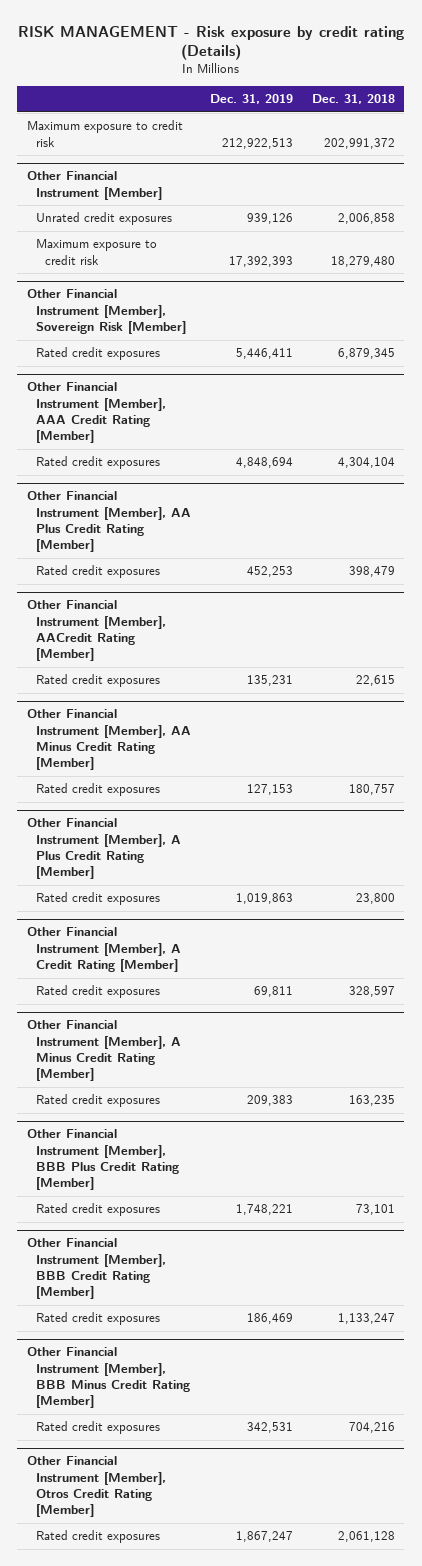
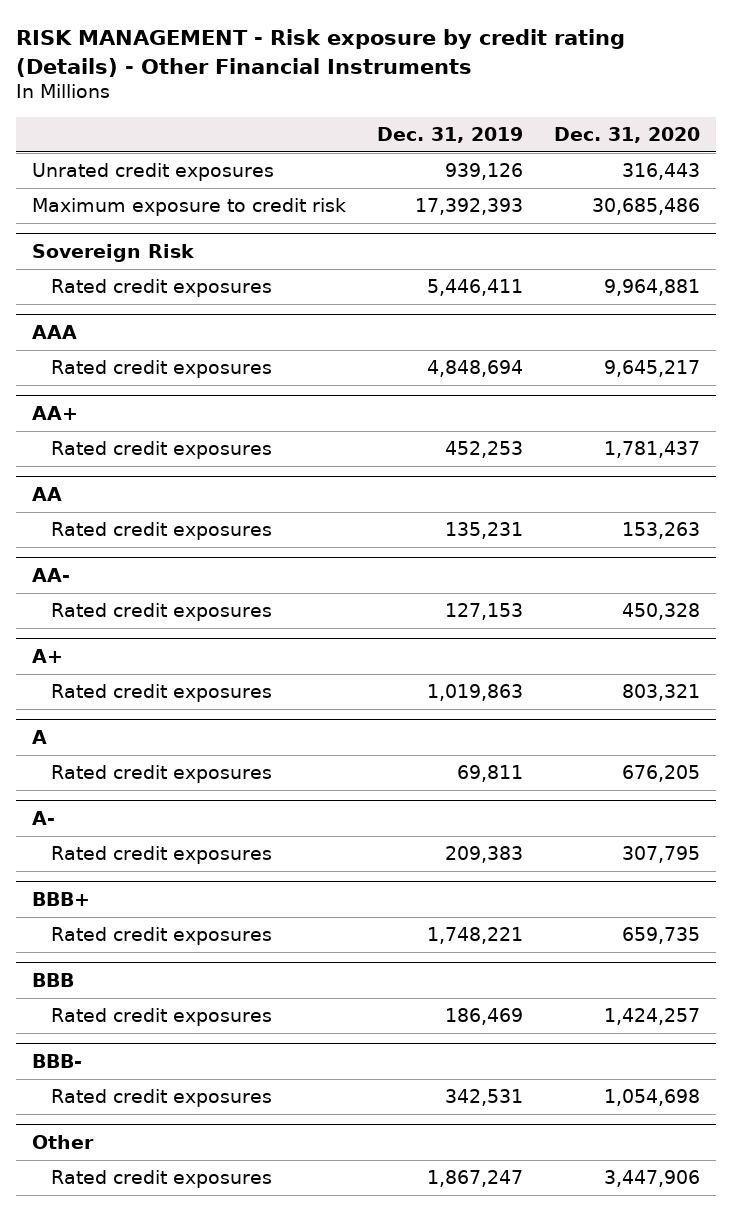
[17,25,404,61] RISK MANAGEMENT - Risk exposure by credit rating (Details) -> [16,28,626,77] RISK MANAGEMENT - Risk exposure by credit rating (Details) - Other Financial Instruments
[312,93,396,104] Dec. 31, 2018 -> none
none -> [554,126,701,143] Dec. 31, 2020
[26,120,183,147] Maximum exposure to credit risk -> none
[26,171,163,200] Other Financial Instrument [Member] -> none
[26,289,187,334] Other Financial Instrument [Member], Sovereign Risk [Member] -> none
none -> [32,243,195,262] Sovereign Risk
[26,382,167,444] Other Financial Instrument [Member], AAA Credit Rating [Member] -> none
none -> [32,324,78,339] AAA
[26,491,192,553] Other Financial Instrument [Member], AA Plus Credit Rating [Member] -> none
none -> [32,405,79,420] AA+
[26,600,167,662] Other Financial Instrument [Member], AACredit Rating [Member] -> none
none -> [32,486,63,501] AA
[26,709,192,771] Other Financial Instrument [Member], AA Minus Credit Rating [Member] -> none
none -> [32,567,71,582] AA-
[26,818,182,880] Other Financial Instrument [Member], A Plus Credit Rating [Member] -> none
none -> [32,648,64,663] A+
[26,927,182,972] Other Financial Instrument [Member], A Credit Rating [Member] -> none
none -> [32,729,48,744] A
[26,1020,182,1082] Other Financial Instrument [Member], A Minus Credit Rating [Member] -> none
none -> [32,810,56,825] A-
[26,1129,180,1191] Other Financial Instrument [Member], BBB Plus Credit Rating [Member] -> none
none -> [32,891,91,906] BBB+
[26,1238,167,1300] Other Financial Instrument [Member], BBB Credit Rating [Member] -> none
none -> [32,972,75,987] BBB
[26,1347,191,1409] Other Financial Instrument [Member], BBB Minus Credit Rating [Member] -> none
none -> [32,1053,83,1068] BBB-
[26,1456,167,1518] Other Financial Instrument [Member], Otros Credit Rating [Member] -> none
none -> [32,1134,95,1149] Other

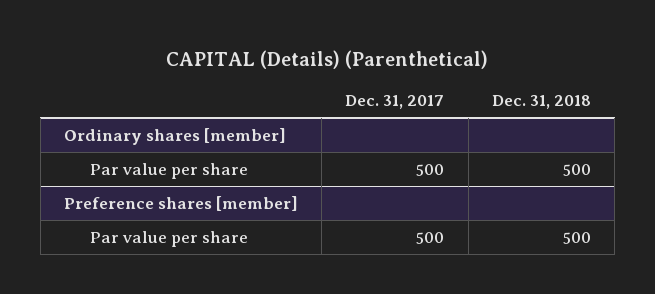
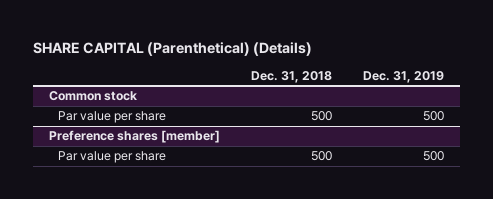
[166,50,489,70] CAPITAL (Details) (Parenthetical) -> [33,41,313,56] SHARE CAPITAL (Parenthetical) (Details)
[345,95,445,110] Dec. 31, 2017 -> none
none -> [363,70,445,83] Dec. 31, 2019
[63,127,286,145] Ordinary shares [member] -> [48,91,137,102] Common stock

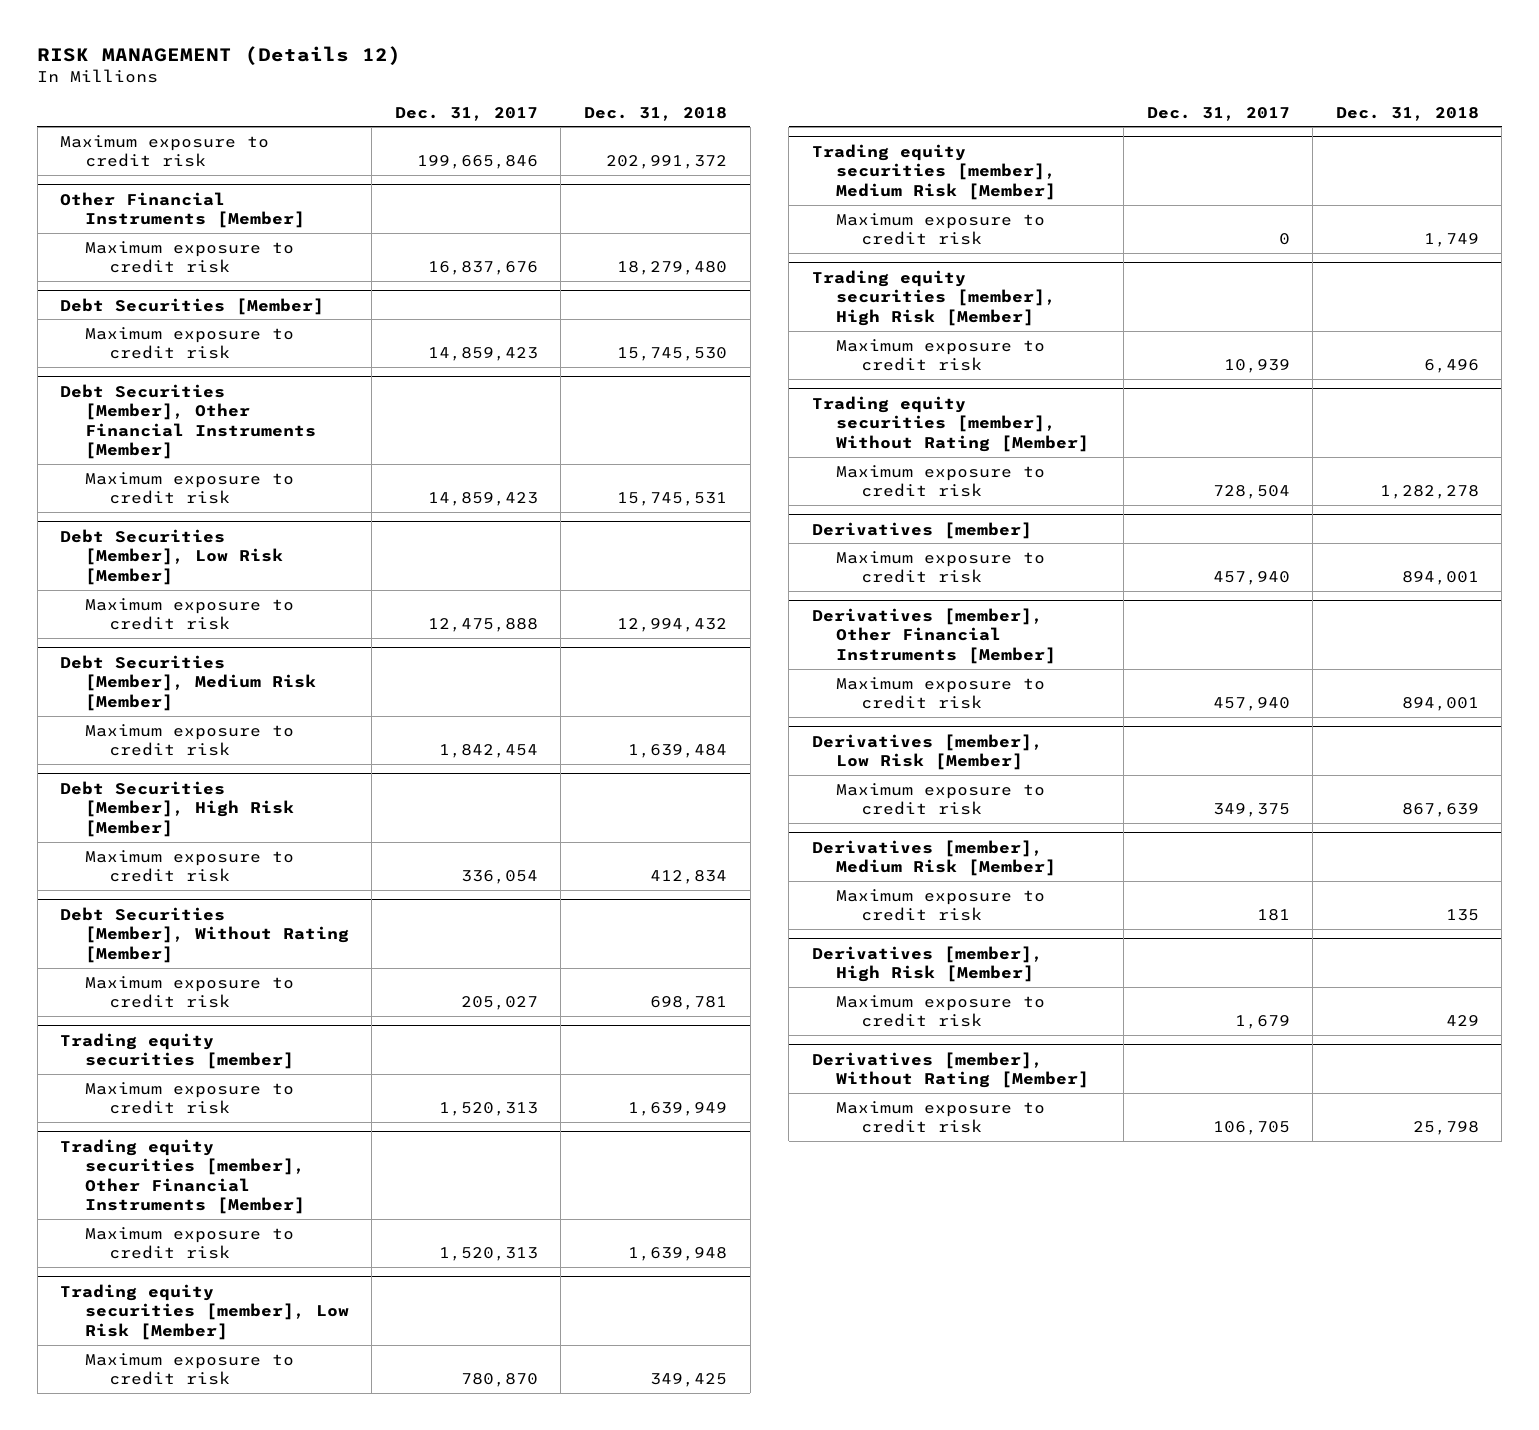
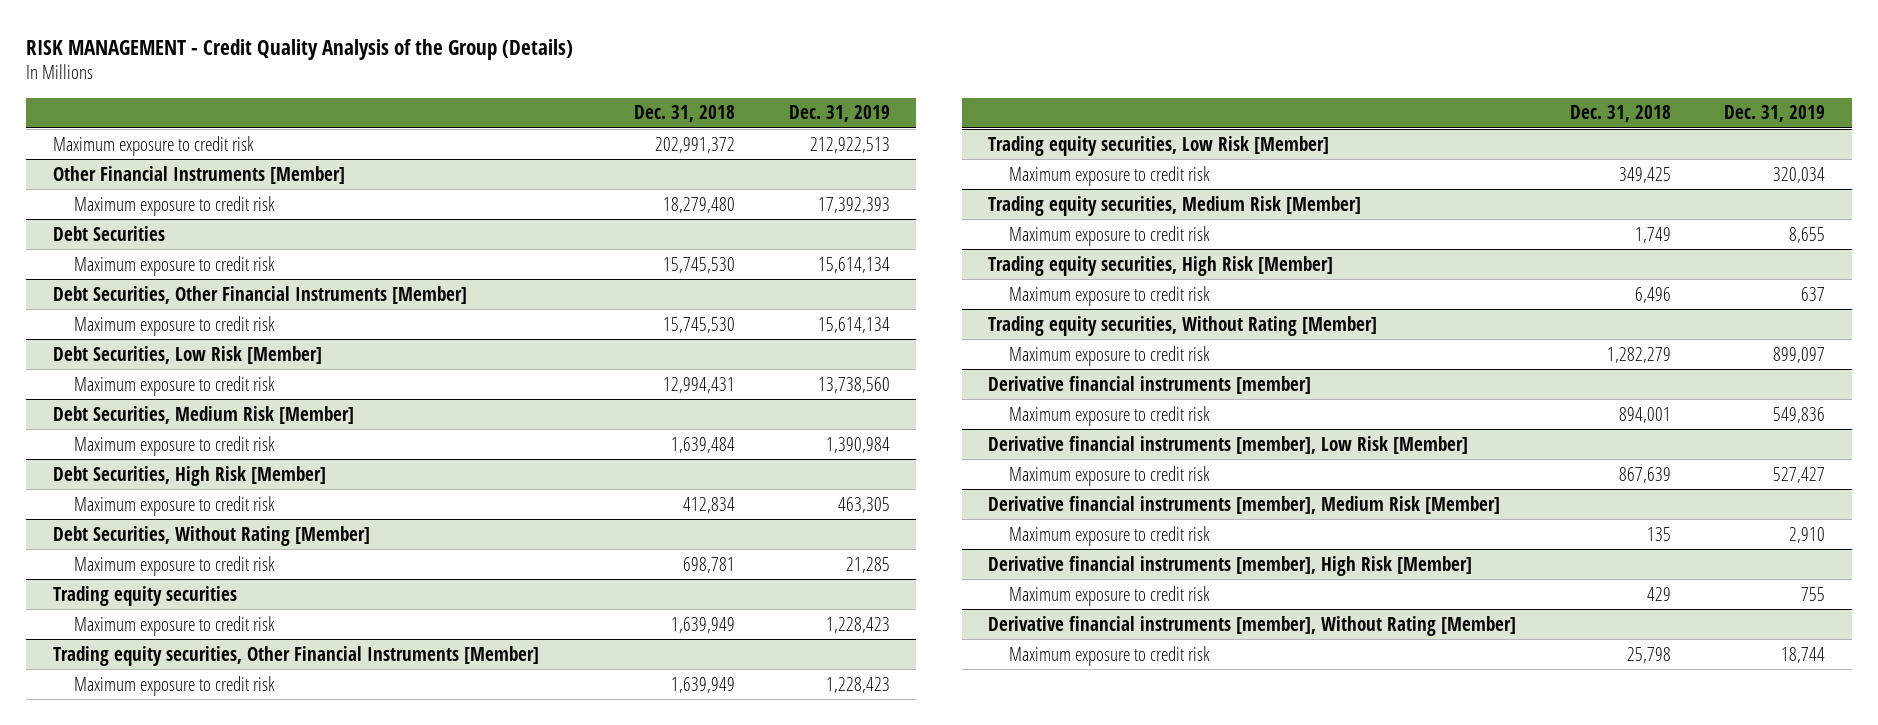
[37,46,402,66] RISK MANAGEMENT (Details 12) -> [26,38,574,60] RISK MANAGEMENT - Credit Quality Analysis of the Group (Details)
[394,106,538,121] Dec. 31, 2017 -> none
none -> [788,105,890,123] Dec. 31, 2019
[60,297,325,315] Debt Securities [Member] -> [52,225,165,241] Debt Securities
[60,383,316,460] Debt Securities [Member], Other Financial Instruments [Member] -> [52,285,467,304] Debt Securities, Other Financial Instruments [Member]
[617,492,728,507] 15,745,531 -> [663,316,736,333] 15,745,530
[60,528,283,585] Debt Securities [Member], Low Risk [Member] -> [52,345,322,364] Debt Securities, Low Risk [Member]
[617,618,728,633] 12,994,432 -> [663,376,736,393] 12,994,431
[60,654,316,711] Debt Securities [Member], Medium Risk [Member] -> [52,405,354,424] Debt Securities, Medium Risk [Member]
[60,780,294,837] Debt Securities [Member], High Risk [Member] -> [52,465,326,486] Debt Securities, High Risk [Member]
[60,906,349,963] Debt Securities [Member], Without Rating [Member] -> [52,525,370,546] Debt Securities, Without Rating [Member]
[60,1032,294,1070] Trading equity securities [member] -> [52,585,237,606] Trading equity securities
[60,1138,305,1215] Trading equity securities [member], Other Financial Instruments [Member] -> [52,645,539,666] Trading equity securities, Other Financial Instruments [Member]
[628,1247,728,1262] 1,639,948 -> [671,676,736,693] 1,639,949
[60,1283,349,1340] Trading equity securities [member], Low Risk [Member] -> [988,135,1330,156] Trading equity securities, Low Risk [Member]
[812,143,1057,200] Trading equity securities [member], Medium Risk [Member] -> [988,195,1362,216] Trading equity securities, Medium Risk [Member]
[812,269,1057,326] Trading equity securities [member], High Risk [Member] -> [988,255,1334,276] Trading equity securities, High Risk [Member]
[836,550,1046,584] Maximum exposure to credit risk -> none
[812,607,1057,664] Derivatives [member], Other Financial Instruments [Member] -> none
[812,395,1090,452] Trading equity securities [member], Without Rating [Member] -> [988,315,1378,336] Trading equity securities, Without Rating [Member]
[1379,485,1479,500] 1,282,278 -> [1606,346,1671,363] 1,282,279
[812,521,1033,539] Derivatives [member] -> [988,375,1312,394] Derivative financial instruments [member]
[812,733,1044,771] Derivatives [member], Low Risk [Member] -> none
none -> [988,435,1469,454] Derivative financial instruments [member], Low Risk [Member]
[812,839,1057,877] Derivatives [member], Medium Risk [Member] -> none
none -> [988,495,1501,514] Derivative financial instruments [member], Medium Risk [Member]
[812,945,1044,983] Derivatives [member], High Risk [Member] -> none
none -> [988,555,1473,576] Derivative financial instruments [member], High Risk [Member]
[812,1051,1090,1089] Derivatives [member], Without Rating [Member] -> none
none -> [988,615,1517,636] Derivative financial instruments [member], Without Rating [Member]

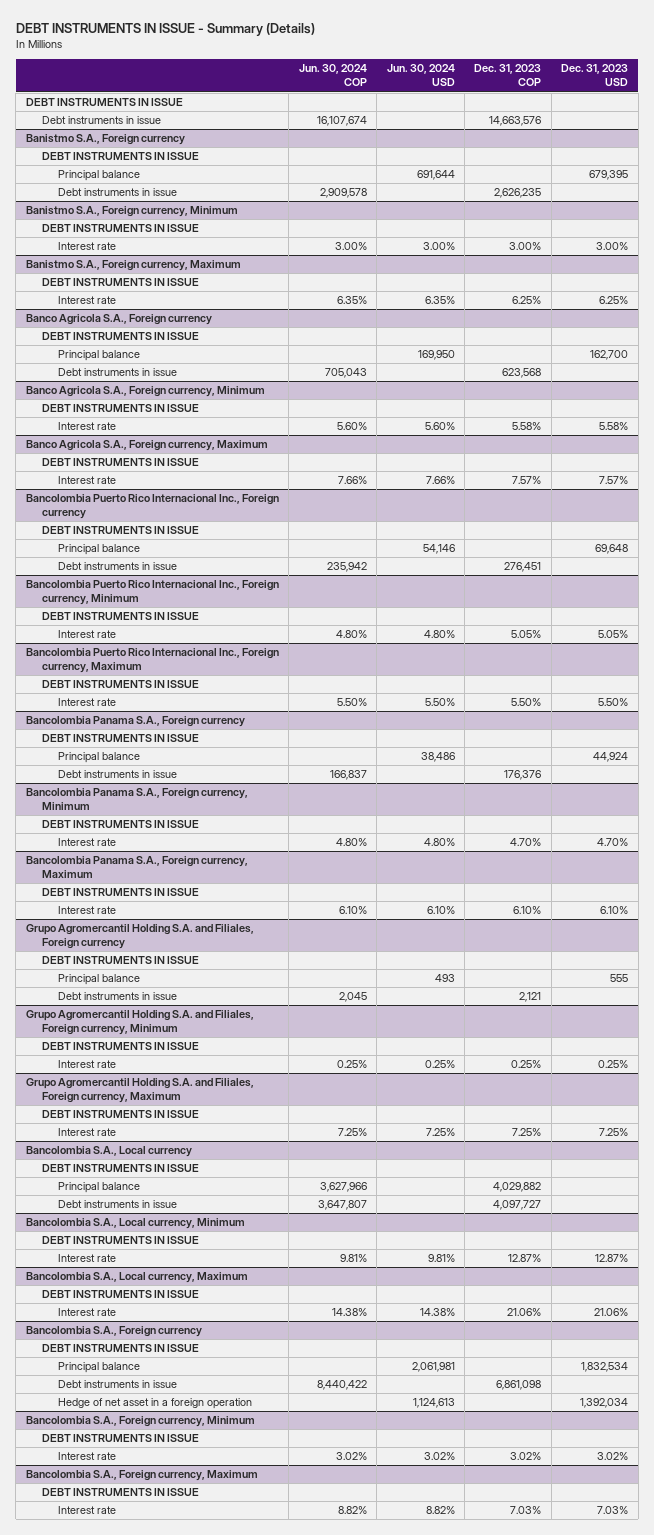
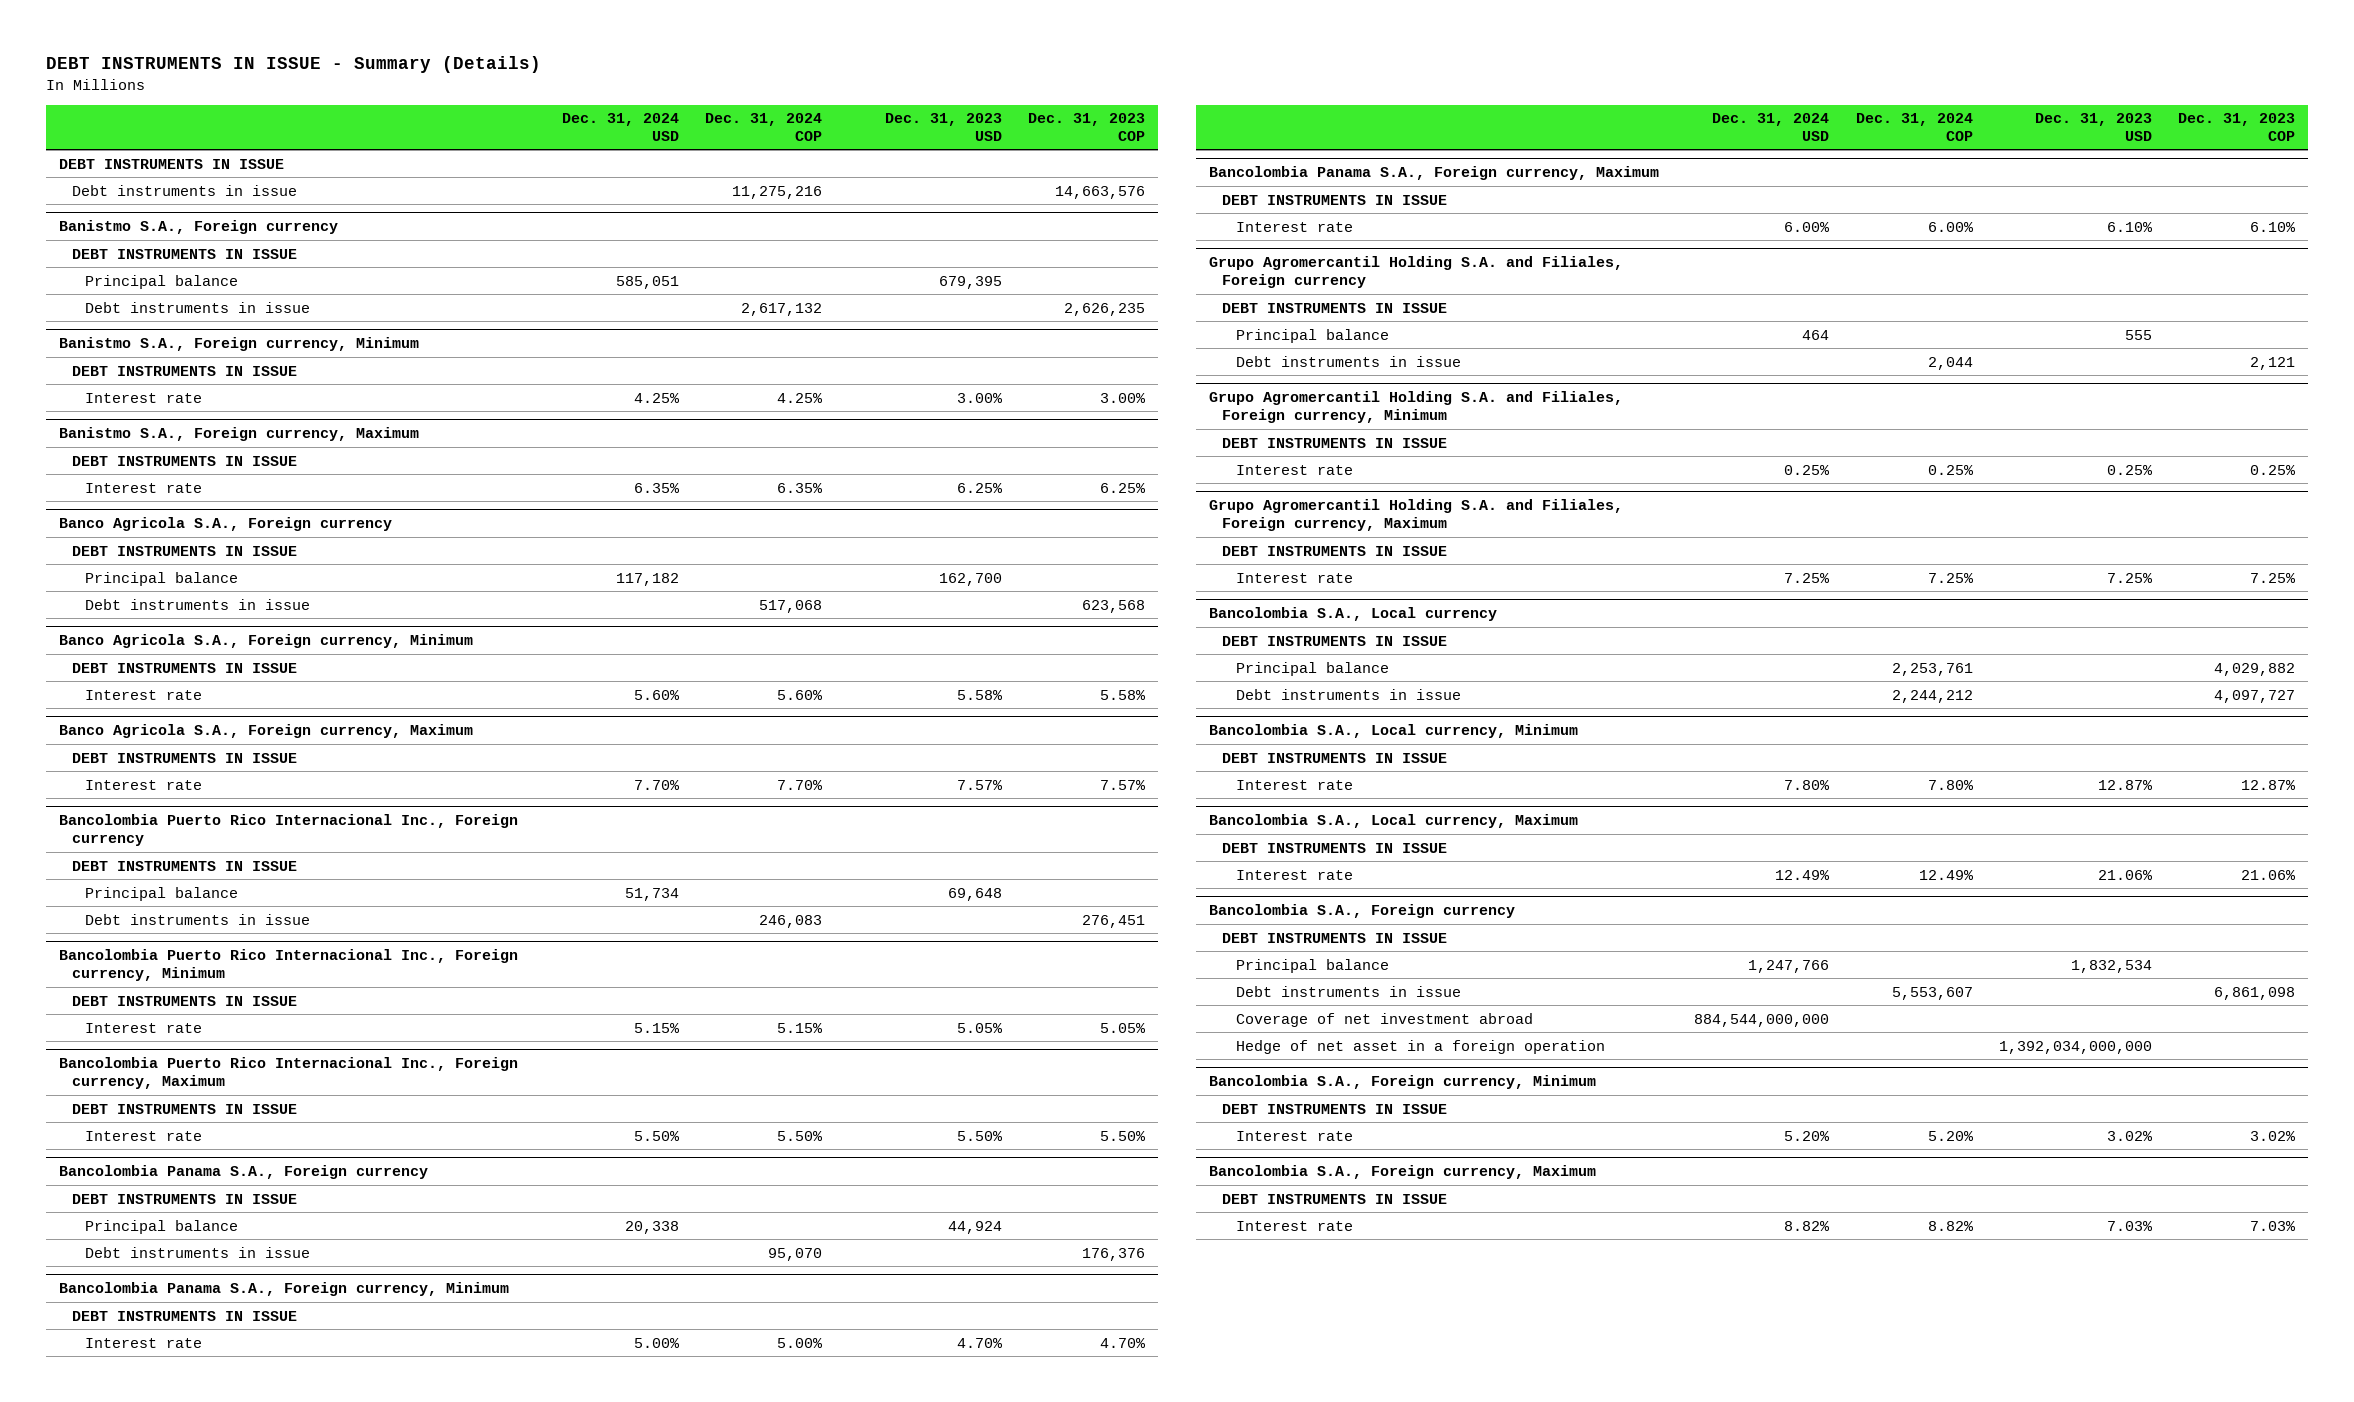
[298,64,367,87] Jun. 30, 2024 COP -> none
[386,64,455,87] Jun. 30, 2024 USD -> none
none -> [561,113,679,141] Dec. 31, 2024 USD
none -> [705,113,823,141] Dec. 31, 2024 COP
none -> [1235,1012,1533,1027] Coverage of net investment abroad
[580,1398,629,1409] 1,392,034 -> [1998,1040,2152,1054] 1,392,034,000,000

